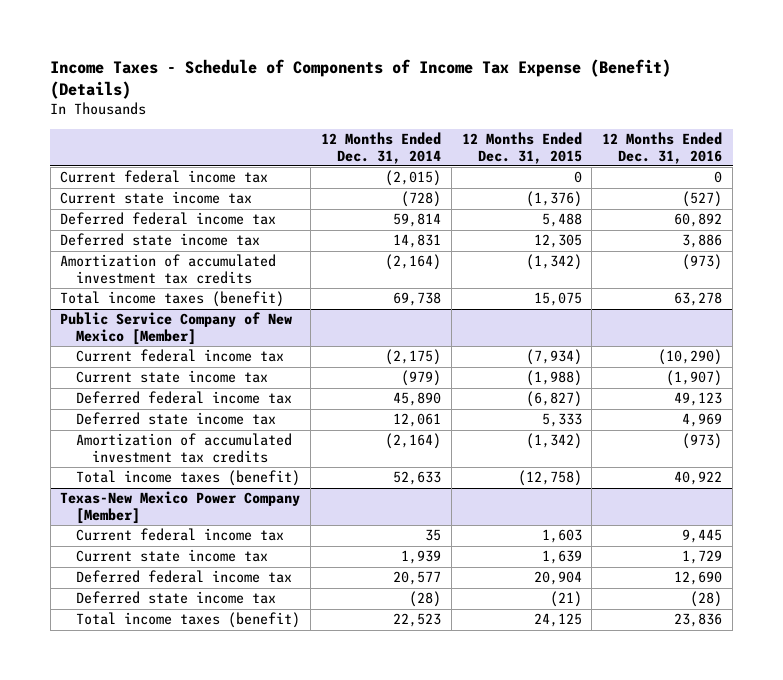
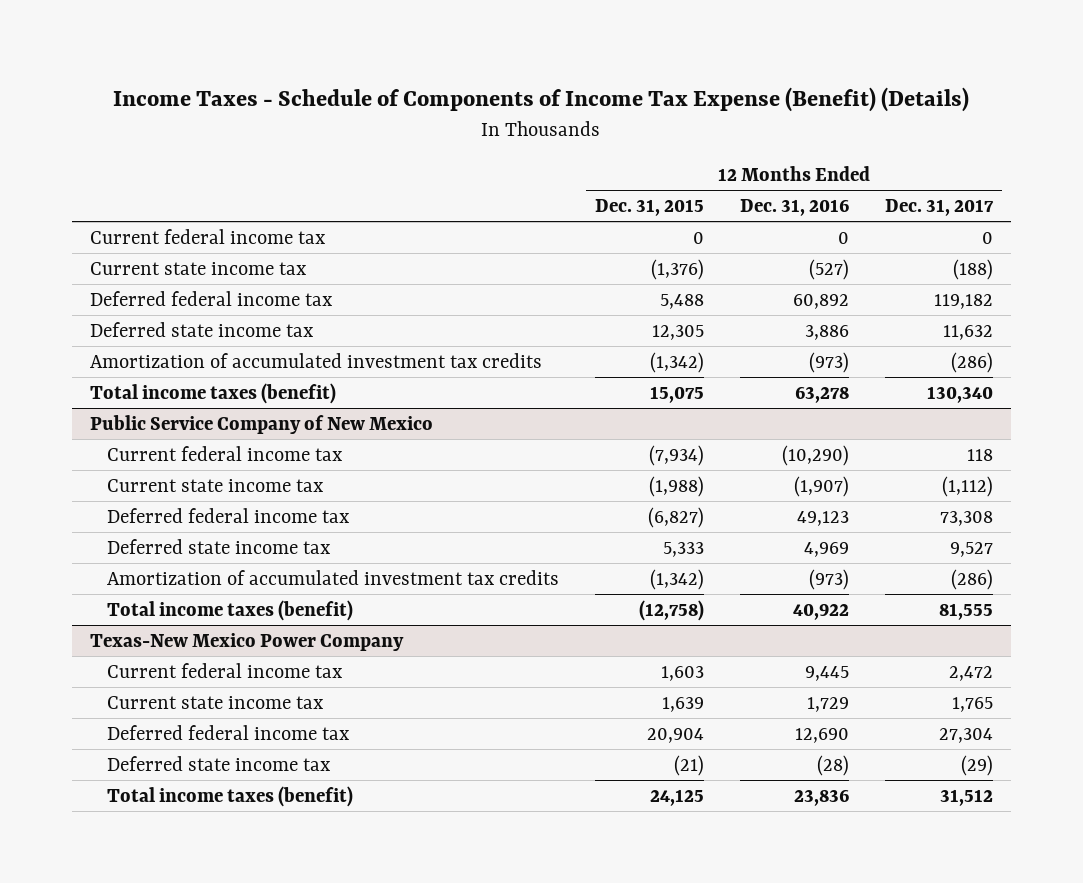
[321,131,442,164] 12 Months Ended Dec. 31, 2014 -> none
none -> [884,199,994,217] Dec. 31, 2017
[60,312,293,346] Public Service Company of New Mexico [Member] -> [89,415,433,435] Public Service Company of New Mexico
[60,491,301,525] Texas-New Mexico Power Company [Member] -> [89,633,404,652] Texas-New Mexico Power Company

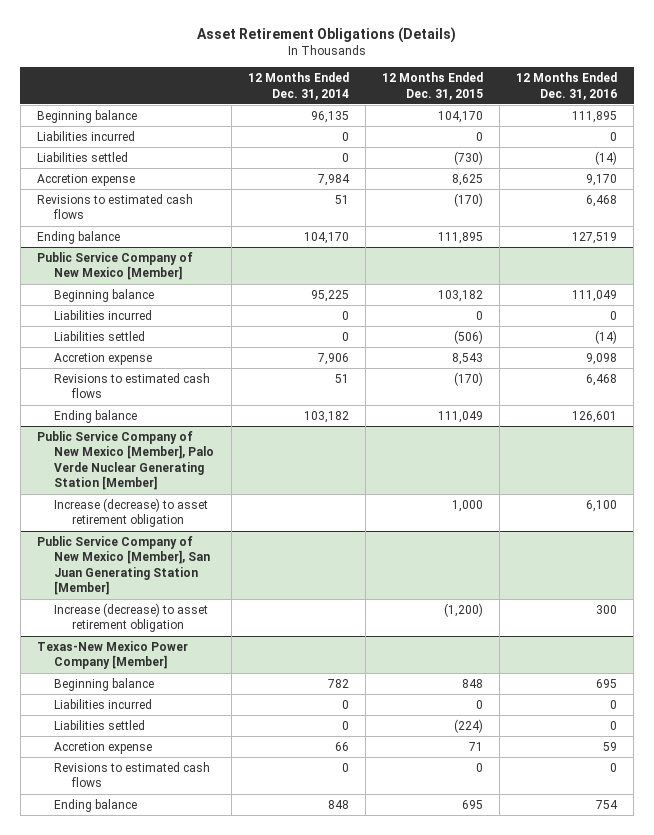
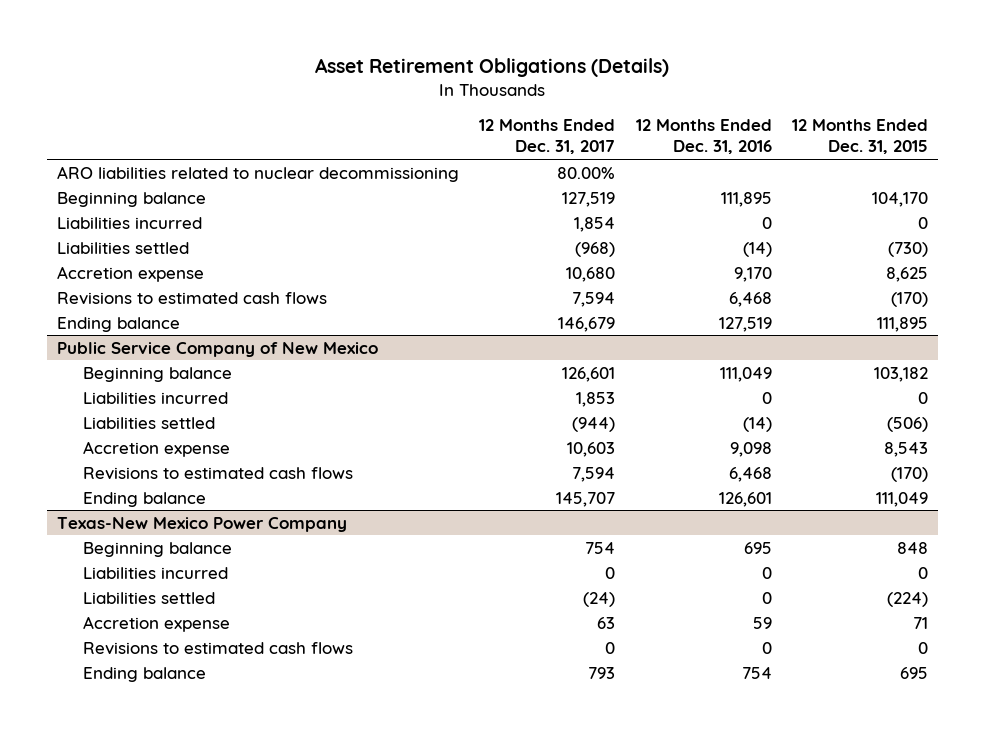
[247,71,349,100] 12 Months Ended Dec. 31, 2014 -> none
none -> [479,119,616,155] 12 Months Ended Dec. 31, 2017
none -> [56,165,459,182] ARO liabilities related to nuclear decommissioning
[36,251,193,281] Public Service Company of New Mexico [Member] -> [56,341,378,357] Public Service Company of New Mexico
[36,430,215,491] Public Service Company of New Mexico [Member], Palo Verde Nuclear Generating Station [Member] -> none
[54,497,209,528] Increase (decrease) to asset retirement obligation -> none
[36,535,211,596] Public Service Company of New Mexico [Member], San Juan Generating Station [Member] -> none
[54,602,209,633] Increase (decrease) to asset retirement obligation -> none
[36,640,188,670] Texas-New Mexico Power Company [Member] -> [56,516,347,532] Texas-New Mexico Power Company

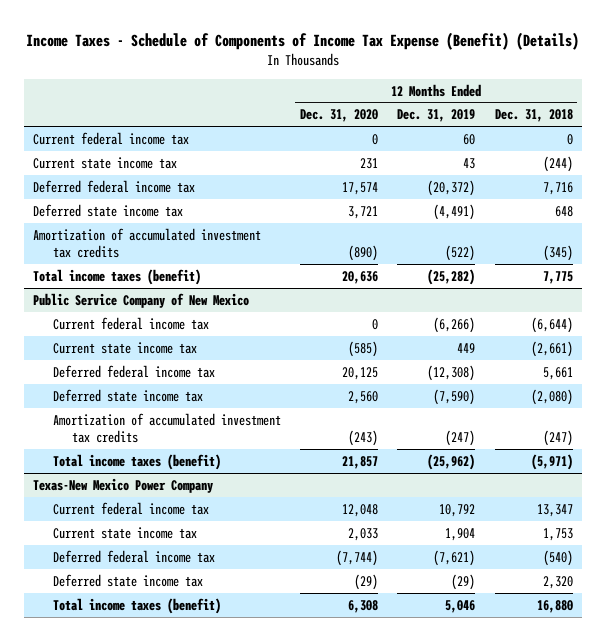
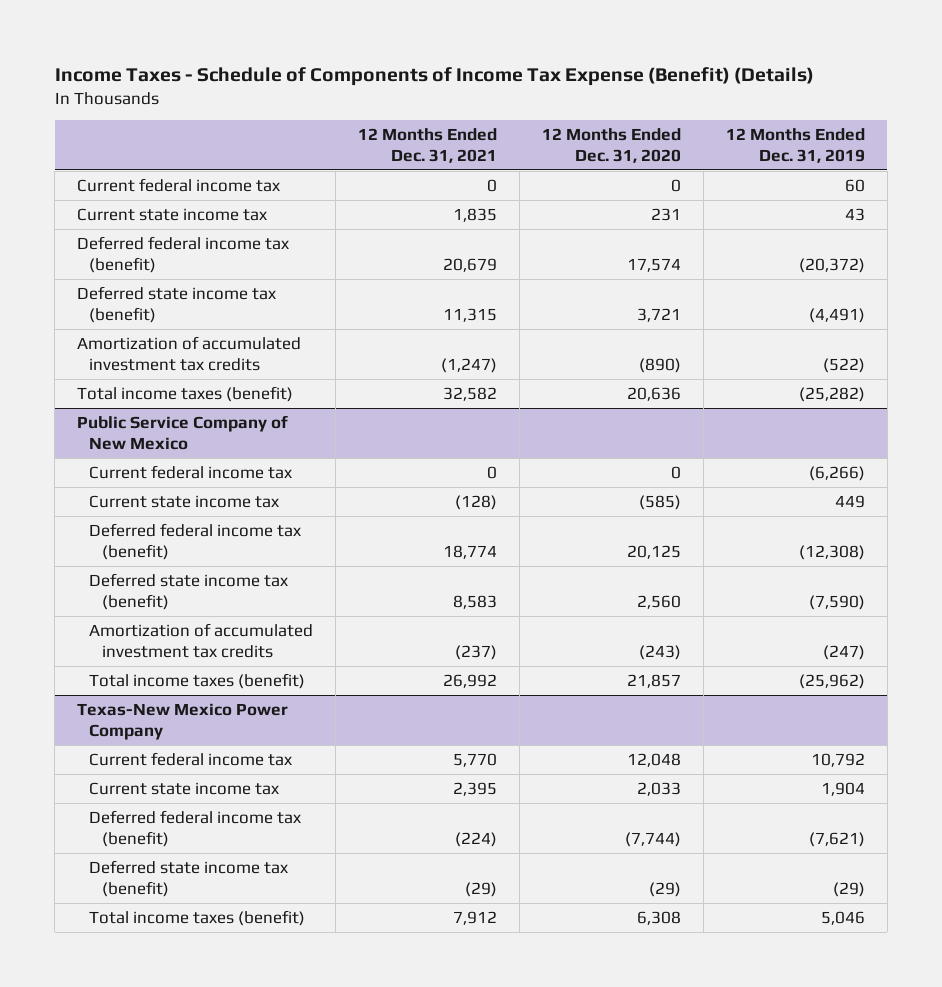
[494,109,573,123] Dec. 31, 2018 -> none
none -> [358,128,498,163] 12 Months Ended Dec. 31, 2021
[33,179,196,193] Deferred federal income tax -> [77,235,290,273] Deferred federal income tax (benefit)
[33,203,184,217] Deferred state income tax -> [77,285,277,323] Deferred state income tax (benefit)
[52,364,215,378] Deferred federal income tax -> [89,522,302,560] Deferred federal income tax (benefit)
[52,388,203,402] Deferred state income tax -> [89,572,289,610] Deferred state income tax (benefit)
[52,549,215,563] Deferred federal income tax -> [89,809,302,847] Deferred federal income tax (benefit)
[52,573,203,587] Deferred state income tax -> [89,859,289,897] Deferred state income tax (benefit)

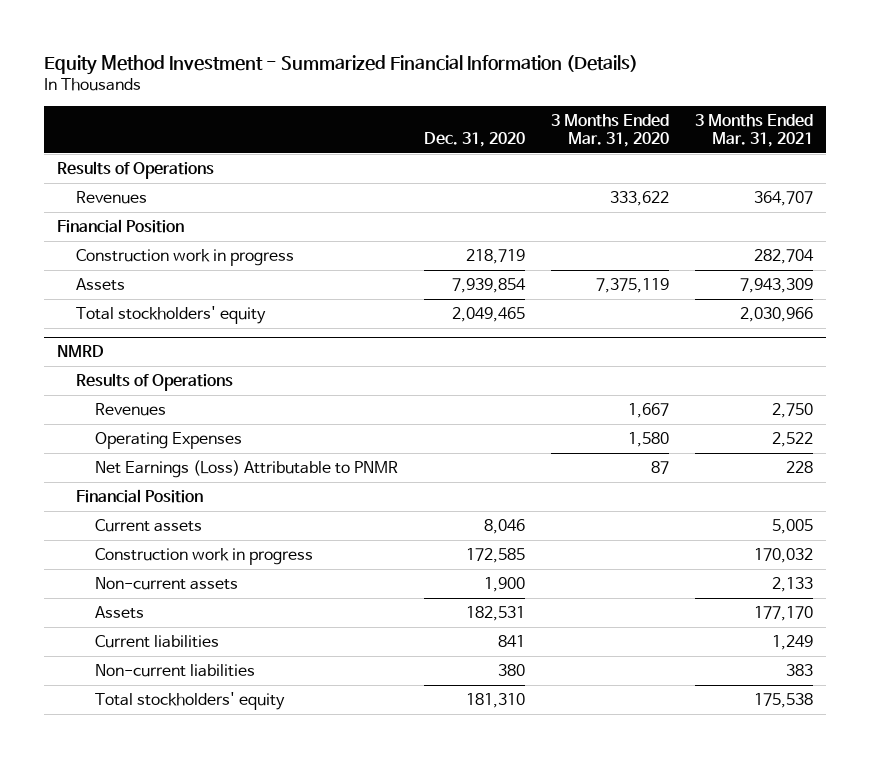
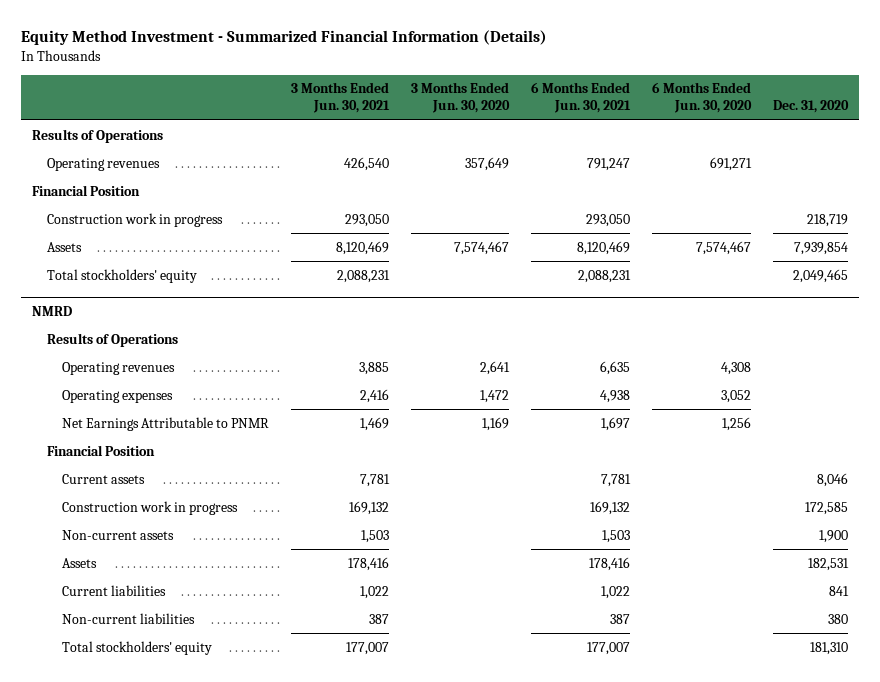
[550,113,669,148] 3 Months Ended Mar. 31, 2020 -> none
[694,113,813,148] 3 Months Ended Mar. 31, 2021 -> none
none -> [291,82,391,114] 3 Months Ended Jun. 30, 2021
none -> [411,82,511,114] 3 Months Ended Jun. 30, 2020
none -> [531,82,632,114] 6 Months Ended Jun. 30, 2021
none -> [652,82,753,114] 6 Months Ended Jun. 30, 2020
[75,191,147,205] Revenues -> [47,157,161,171] Operating revenues
[94,403,166,417] Revenues -> [62,361,176,375] Operating revenues
[94,432,242,450] Operating Expenses -> [62,389,174,403] Operating expenses
[94,460,398,479] Net Earnings (Loss) Attributable to PNMR -> [62,416,270,431] Net Earnings Attributable to PNMR

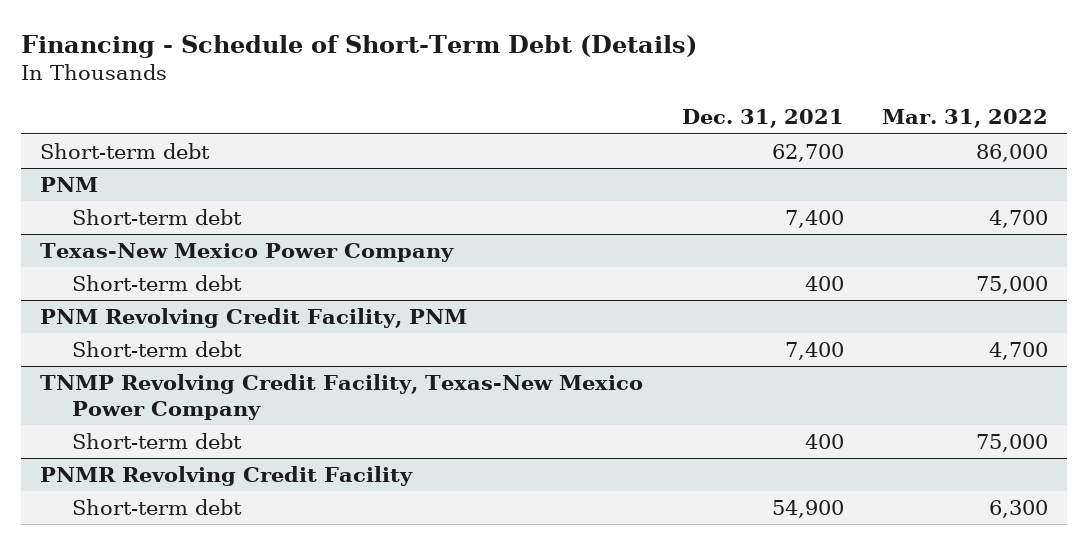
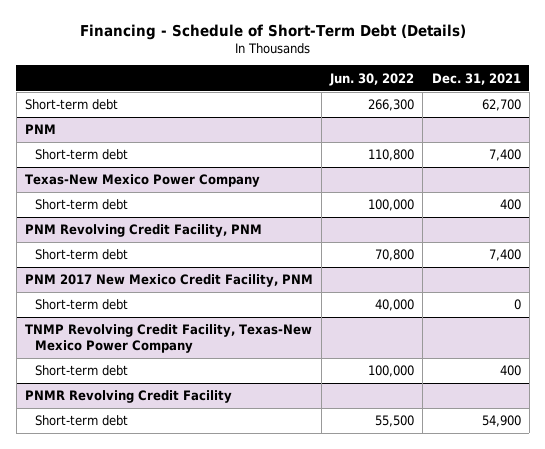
[881,109,1048,129] Mar. 31, 2022 -> none
none -> [329,72,415,86] Jun. 30, 2022
none -> [24,274,313,288] PNM 2017 New Mexico Credit Facility, PNM
none -> [34,299,128,311] Short-term debt

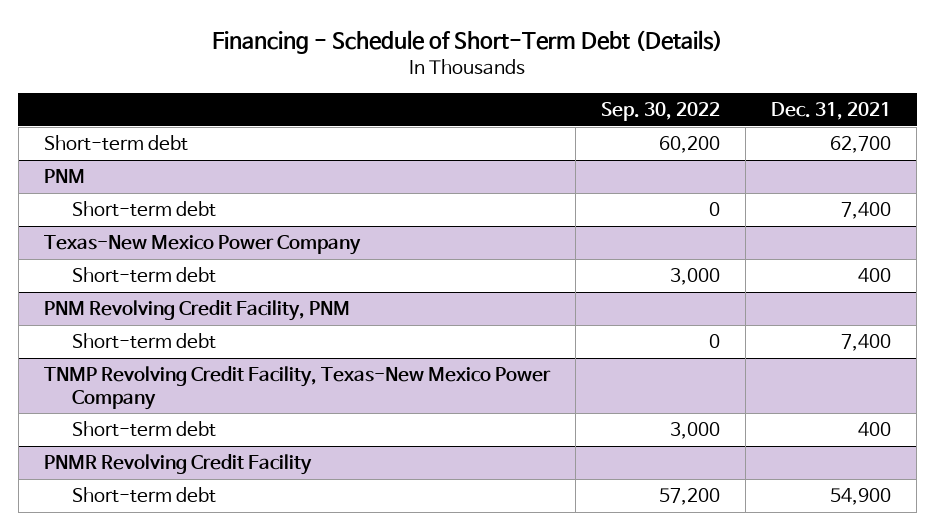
[329,72,415,86] Jun. 30, 2022 -> none
none -> [600,102,720,122] Sep. 30, 2022
[24,274,313,288] PNM 2017 New Mexico Credit Facility, PNM -> none
[34,299,128,311] Short-term debt -> none

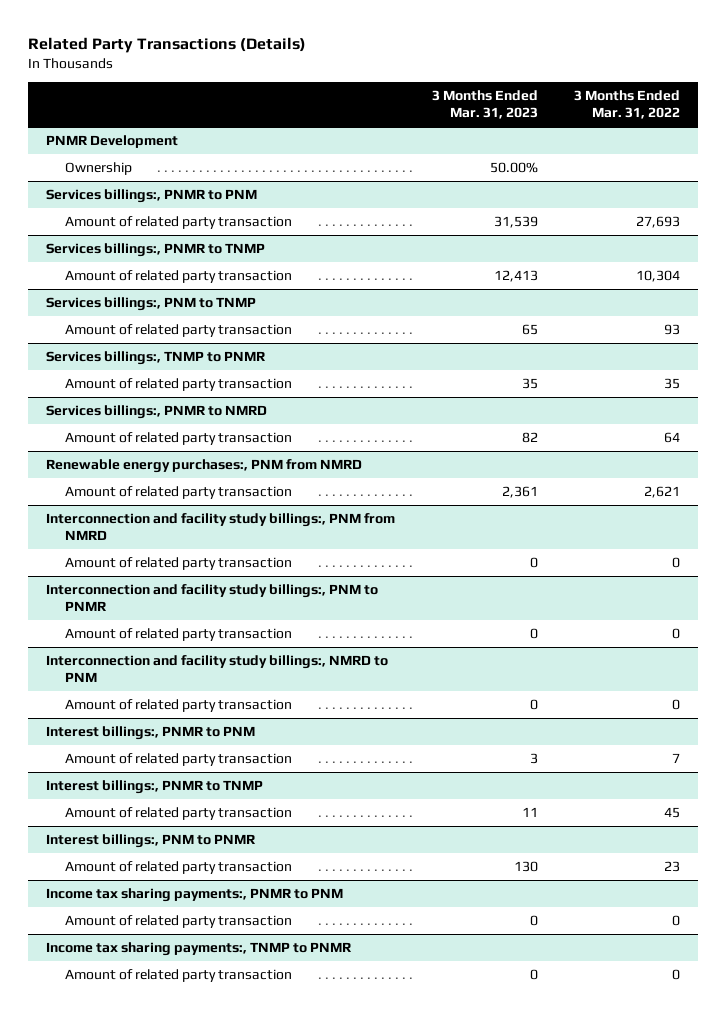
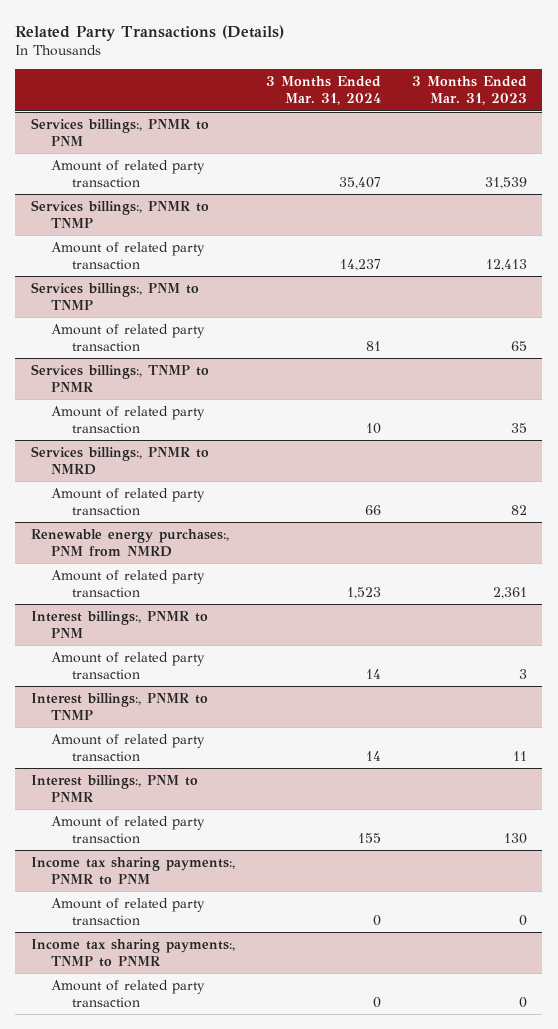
[574,90,681,119] 3 Months Ended Mar. 31, 2022 -> none
none -> [265,76,381,105] 3 Months Ended Mar. 31, 2024
[46,135,179,149] PNMR Development -> none
[64,162,132,176] Ownership -> none
[46,513,396,540] Interconnection and facility study billings:, PNM from NMRD -> none
[64,557,292,571] Amount of related party transaction -> none
[46,584,379,611] Interconnection and facility study billings:, PNM to PNMR -> none
[64,628,292,642] Amount of related party transaction -> none
[46,655,389,682] Interconnection and facility study billings:, NMRD to PNM -> none
[64,699,292,713] Amount of related party transaction -> none

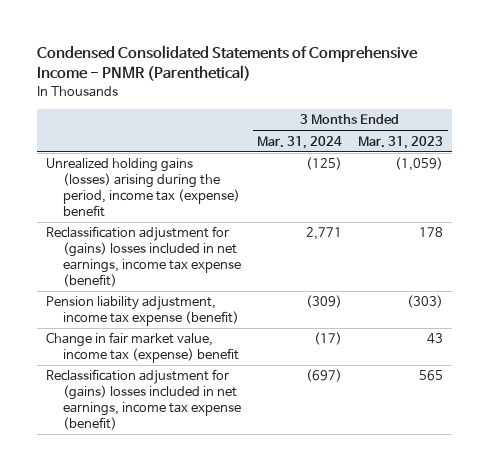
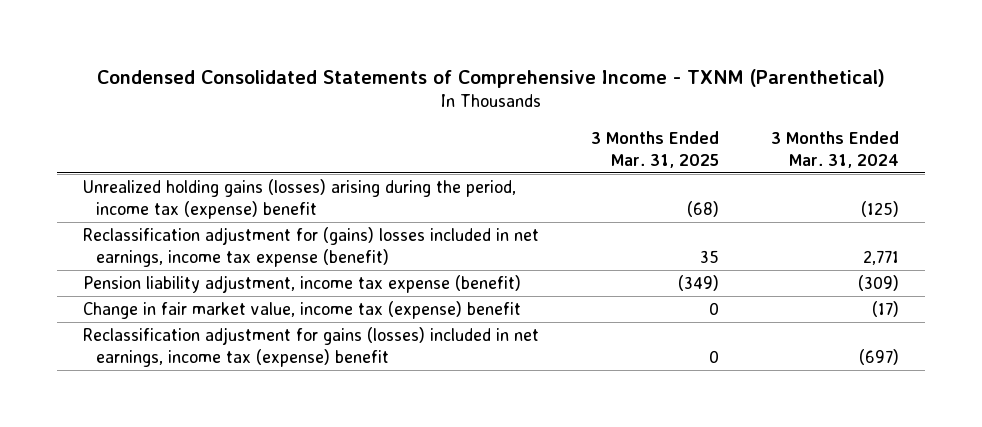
[37,44,419,82] Condensed Consolidated Statements of Comprehensive Income - PNMR (Parenthetical) -> [97,69,886,89] Condensed Consolidated Statements of Comprehensive Income - TXNM (Parenthetical)
[358,135,444,149] Mar. 31, 2023 -> none
none -> [591,130,720,168] 3 Months Ended Mar. 31, 2025
[45,369,242,431] Reclassification adjustment for (gains) losses included in net earnings, income tax expense (benefit) -> [83,326,540,367] Reclassification adjustment for gains (losses) included in net earnings, income tax (expense) benefit

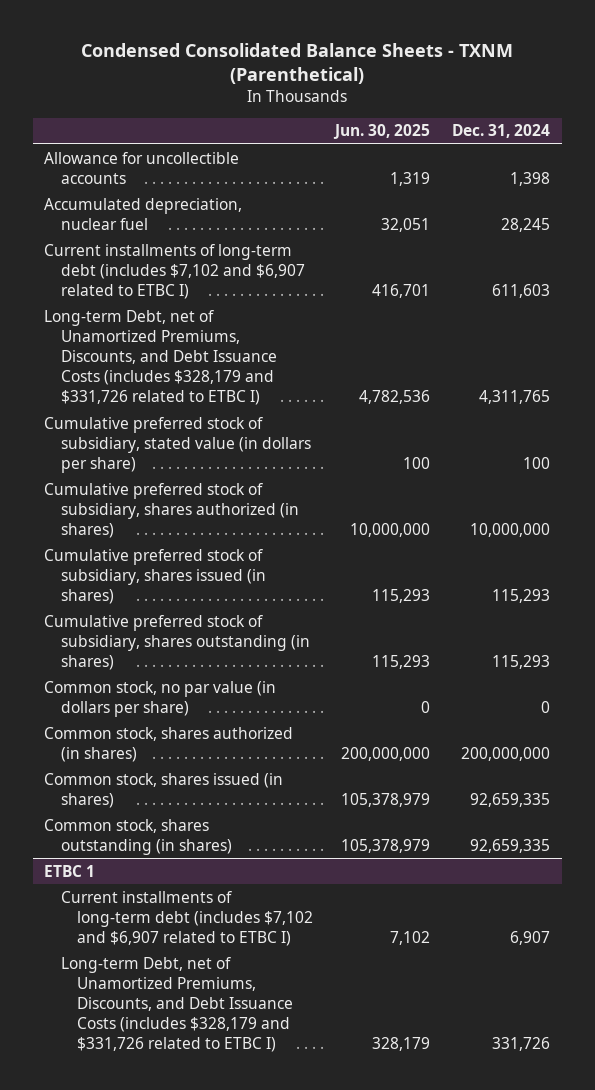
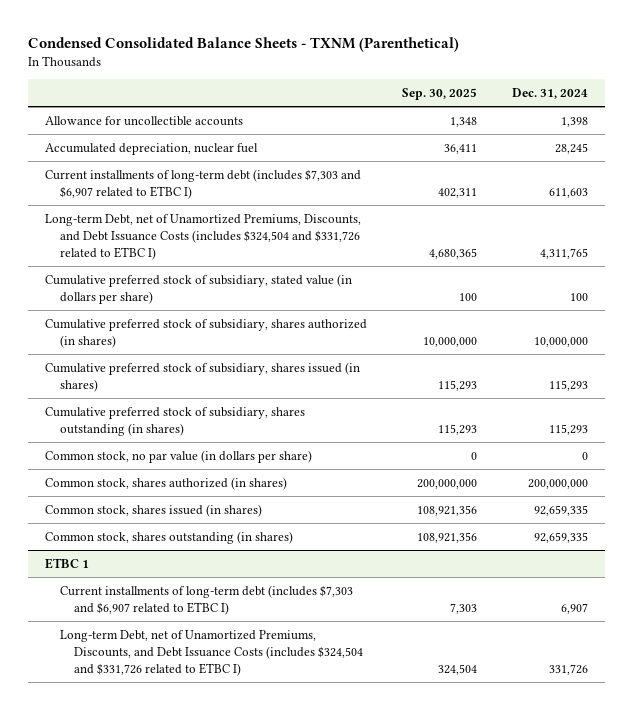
[333,124,431,140] Jun. 30, 2025 -> none
none -> [402,88,478,101] Sep. 30, 2025
[44,243,305,299] Current installments of long-term debt (includes $7,102 and $6,907 related to ETBC I) -> [45,168,362,199] Current installments of long-term debt (includes $7,303 and $6,907 related to ETBC I)
[44,309,277,406] Long-term Debt, net of Unamortized Premiums, Discounts, and Debt Issuance Costs (includes $328,179 and $331,726 related to ETBC I) -> [45,213,362,260] Long-term Debt, net of Unamortized Premiums, Discounts, and Debt Issuance Costs (includes $324,504 and $331,726 related to ETBC I)
[60,890,313,946] Current installments of long-term debt (includes $7,102 and $6,907 related to ETBC I) -> [59,584,353,615] Current installments of long-term debt (includes $7,303 and $6,907 related to ETBC I)
[60,956,293,1053] Long-term Debt, net of Unamortized Premiums, Discounts, and Debt Issuance Costs (includes $328,179 and $331,726 related to ETBC I) -> [59,629,364,676] Long-term Debt, net of Unamortized Premiums, Discounts, and Debt Issuance Costs (includes $324,504 and $331,726 related to ETBC I)

